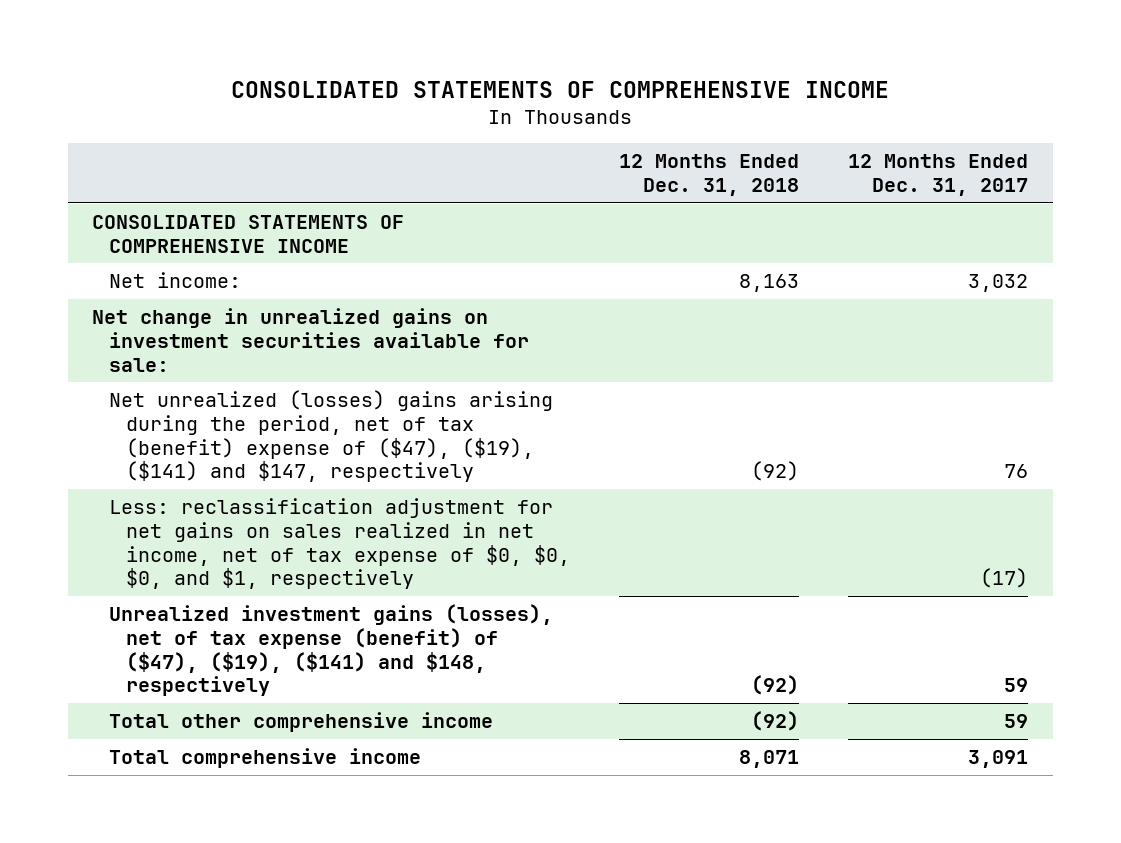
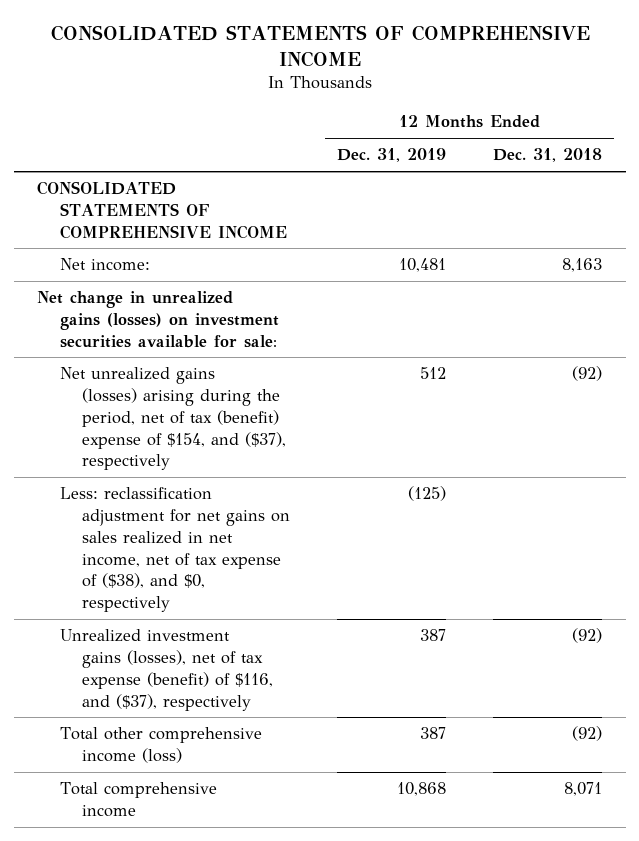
[848,154,1029,197] 12 Months Ended Dec. 31, 2017 -> none
none -> [337,148,447,163] Dec. 31, 2019
[92,307,530,372] Net change in unrealized gains on investment securities available for sale: -> [37,291,279,348] Net change in unrealized gains (losses) on investment securities available for sale:
[109,389,554,483] Net unrealized (losses) gains arising during the period, net of tax (benefit) expense of ($47), ($19), ($141) and $147, respectively -> [59,367,287,471] Net unrealized gains (losses) arising during the period, net of tax (benefit) expense of $154, and ($37), respectively
[109,497,570,590] Less: reclassification adjustment for net gains on sales realized in net income, net of tax expense of $0, $0, $0, and $1, respectively -> [59,487,291,612] Less: reclassification adjustment for net gains on sales realized in net income, net of tax expense of ($38), and $0, respectively
[109,603,554,697] Unrealized investment gains (losses), net of tax expense (benefit) of ($47), ($19), ($141) and $148, respectively -> [59,629,274,711] Unrealized investment gains (losses), net of tax expense (benefit) of $116, and ($37), respectively
[109,711,494,732] Total other comprehensive income -> [59,727,262,764] Total other comprehensive income (loss)

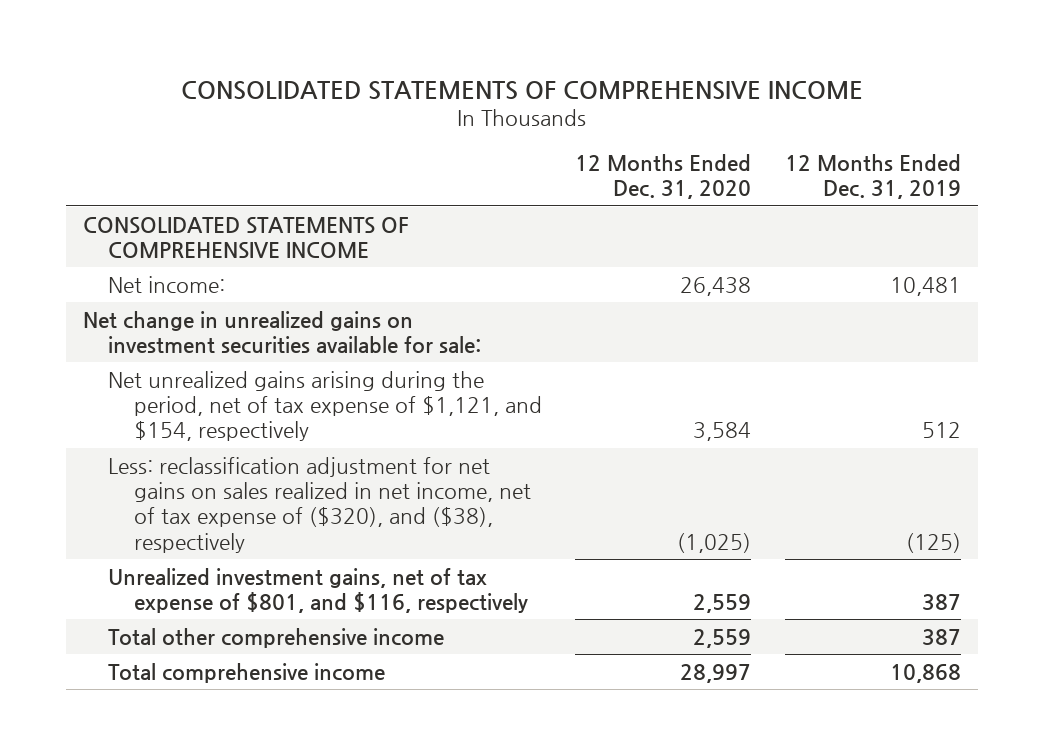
[493,148,603,163] Dec. 31, 2018 -> none
none -> [575,154,752,200] 12 Months Ended Dec. 31, 2020
[37,291,279,348] Net change in unrealized gains (losses) on investment securities available for sale: -> [82,310,482,354] Net change in unrealized gains on investment securities available for sale:
[59,367,287,471] Net unrealized gains (losses) arising during the period, net of tax (benefit) expense of $154, and ($37), respectively -> [108,370,542,442] Net unrealized gains arising during the period, net of tax expense of $1,121, and $154, respectively
[59,487,291,612] Less: reclassification adjustment for net gains on sales realized in net income, net of tax expense of ($38), and $0, respectively -> [108,456,531,553] Less: reclassification adjustment for net gains on sales realized in net income, net of tax expense of ($320), and ($38), respectively
[59,629,274,711] Unrealized investment gains (losses), net of tax expense (benefit) of $116, and ($37), respectively -> [108,567,528,613] Unrealized investment gains, net of tax expense of $801, and $116, respectively
[59,727,262,764] Total other comprehensive income (loss) -> [108,627,445,648] Total other comprehensive income

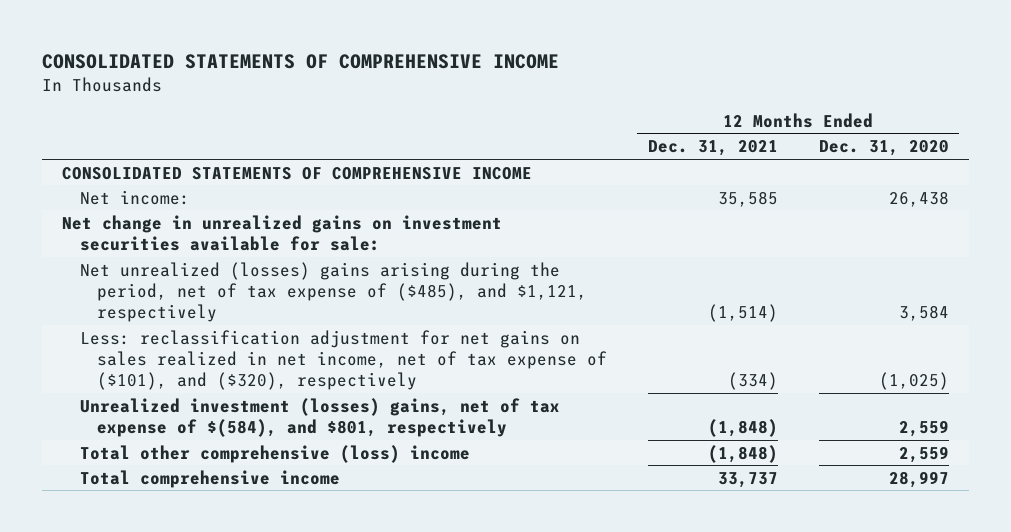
[784,154,961,200] 12 Months Ended Dec. 31, 2019 -> none
none -> [647,140,778,157] Dec. 31, 2021
[108,370,542,442] Net unrealized gains arising during the period, net of tax expense of $1,121, and $154, respectively -> [79,261,587,323] Net unrealized (losses) gains arising during the period, net of tax expense of ($485), and $1,121, respectively
[108,456,531,553] Less: reclassification adjustment for net gains on sales realized in net income, net of tax expense of ($320), and ($38), respectively -> [79,329,607,391] Less: reclassification adjustment for net gains on sales realized in net income, net of tax expense of ($101), and ($320), respectively
[108,567,528,613] Unrealized investment gains, net of tax expense of $801, and $116, respectively -> [79,397,560,437] Unrealized investment (losses) gains, net of tax expense of $(584), and $801, respectively
[108,627,445,648] Total other comprehensive income -> [79,444,470,463] Total other comprehensive (loss) income

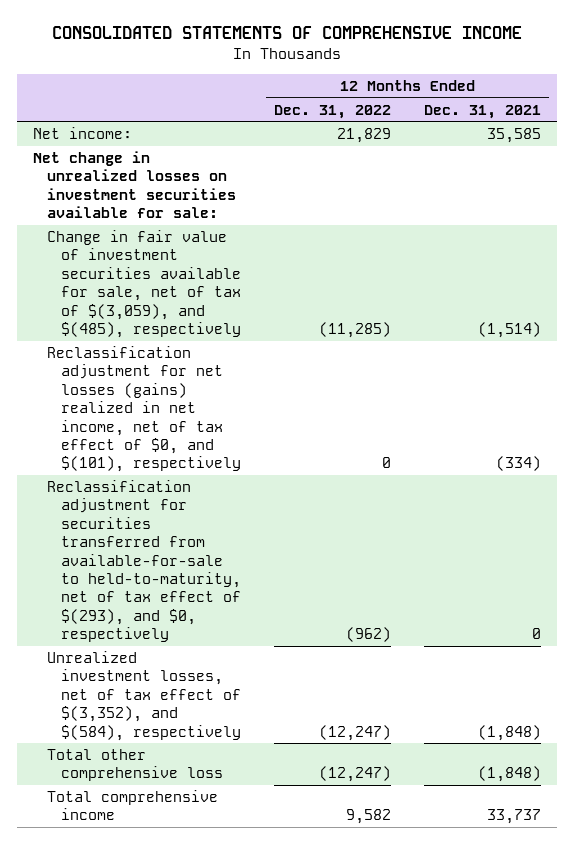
[818,140,949,157] Dec. 31, 2020 -> none
none -> [274,104,392,119] Dec. 31, 2022
[62,166,533,180] CONSOLIDATED STATEMENTS OF COMPREHENSIVE INCOME -> none
[62,214,503,251] Net change in unrealized gains on investment securities available for sale: -> [32,150,237,219] Net change in unrealized losses on investment securities available for sale:
[79,261,587,323] Net unrealized (losses) gains arising during the period, net of tax expense of ($485), and $1,121, respectively -> [47,229,242,338] Change in fair value of investment securities available for sale, net of tax of $(3,059), and $(485), respectively
[79,329,607,391] Less: reclassification adjustment for net gains on sales realized in net income, net of tax expense of ($101), and ($320), respectively -> [47,345,242,473] Reclassification adjustment for net losses (gains) realized in net income, net of tax effect of $0, and $(101), respectively
none -> [47,479,242,643] Reclassification adjustment for securities transferred from available-for-sale to held-to-maturity, net of tax effect of $(293), and $0, respectively
[79,397,560,437] Unrealized investment (losses) gains, net of tax expense of $(584), and $801, respectively -> [47,650,242,741] Unrealized investment losses, net of tax effect of $(3,352), and $(584), respectively
[79,444,470,463] Total other comprehensive (loss) income -> [47,748,224,782] Total other comprehensive loss

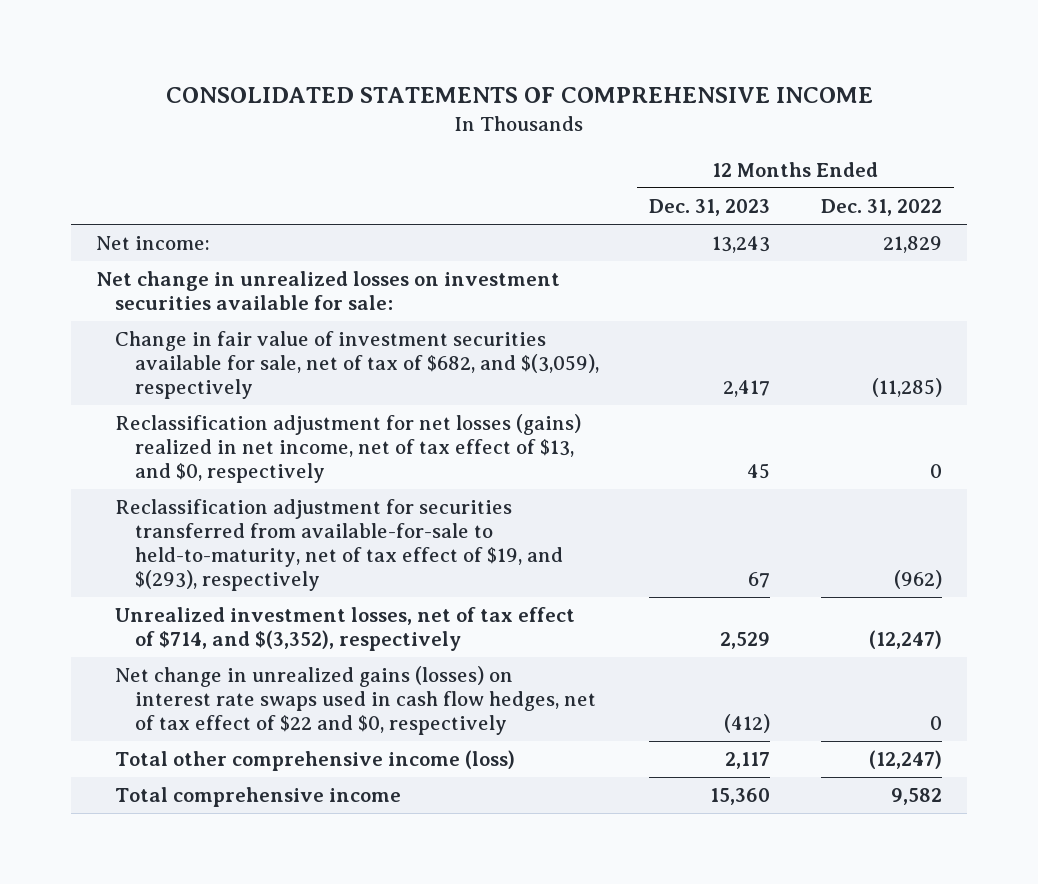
[423,104,541,119] Dec. 31, 2021 -> none
none -> [649,199,771,217] Dec. 31, 2023
[47,229,242,338] Change in fair value of investment securities available for sale, net of tax of $(3,059), and $(485), respectively -> [115,331,599,399] Change in fair value of investment securities available for sale, net of tax of $682, and $(3,059), respectively
[47,345,242,473] Reclassification adjustment for net losses (gains) realized in net income, net of tax effect of $0, and $(101), respectively -> [115,414,582,483] Reclassification adjustment for net losses (gains) realized in net income, net of tax effect of $13, and $0, respectively
[47,479,242,643] Reclassification adjustment for securities transferred from available-for-sale to held-to-maturity, net of tax effect of $(293), and $0, respectively -> [115,499,563,591] Reclassification adjustment for securities transferred from available-for-sale to held-to-maturity, net of tax effect of $19, and $(293), respectively
[47,650,242,741] Unrealized investment losses, net of tax effect of $(3,352), and $(584), respectively -> [115,607,576,652] Unrealized investment losses, net of tax effect of $714, and $(3,352), respectively
none -> [115,666,596,735] Net change in unrealized gains (losses) on interest rate swaps used in cash flow hedges, net of tax effect of $22 and $0, respectively
[47,748,224,782] Total other comprehensive loss -> [115,750,516,772] Total other comprehensive income (loss)

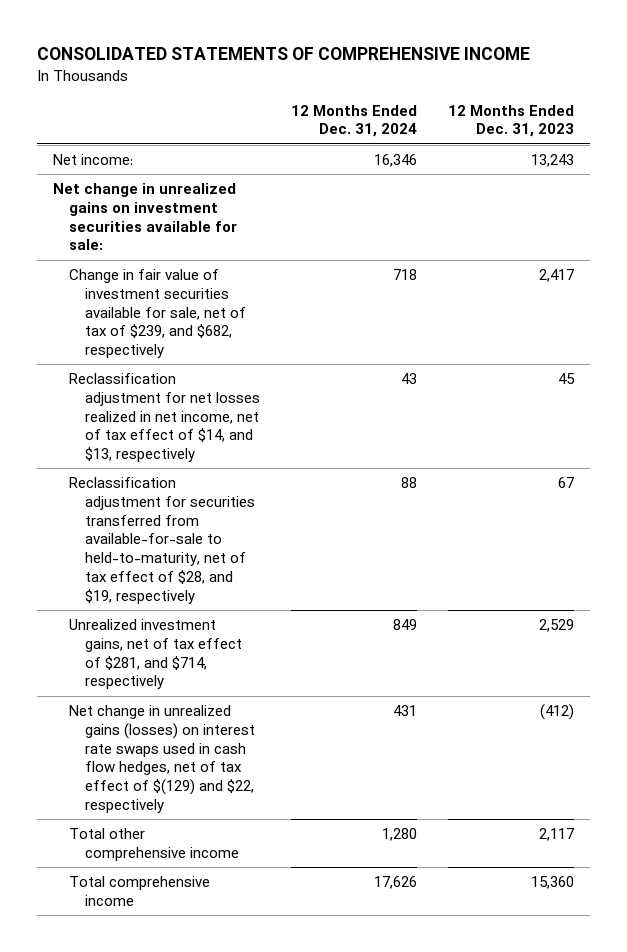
[820,199,942,217] Dec. 31, 2022 -> none
none -> [290,104,417,138] 12 Months Ended Dec. 31, 2024
[96,271,561,311] Net change in unrealized losses on investment securities available for sale: -> [52,182,237,251] Net change in unrealized gains on investment securities available for sale:
[115,331,599,399] Change in fair value of investment securities available for sale, net of tax of $682, and $(3,059), respectively -> [68,268,246,359] Change in fair value of investment securities available for sale, net of tax of $239, and $682, respectively
[115,414,582,483] Reclassification adjustment for net losses (gains) realized in net income, net of tax effect of $13, and $0, respectively -> [68,372,260,463] Reclassification adjustment for net losses realized in net income, net of tax effect of $14, and $13, respectively
[115,499,563,591] Reclassification adjustment for securities transferred from available-for-sale to held-to-maturity, net of tax effect of $19, and $(293), respectively -> [68,476,255,605] Reclassification adjustment for securities transferred from available-for-sale to held-to-maturity, net of tax effect of $28, and $19, respectively
[115,607,576,652] Unrealized investment losses, net of tax effect of $714, and $(3,352), respectively -> [68,618,242,690] Unrealized investment gains, net of tax effect of $281, and $714, respectively
[115,666,596,735] Net change in unrealized gains (losses) on interest rate swaps used in cash flow hedges, net of tax effect of $22 and $0, respectively -> [68,704,255,814] Net change in unrealized gains (losses) on interest rate swaps used in cash flow hedges, net of tax effect of $(129) and $22, respectively
[115,750,516,772] Total other comprehensive income (loss) -> [68,827,239,861] Total other comprehensive income

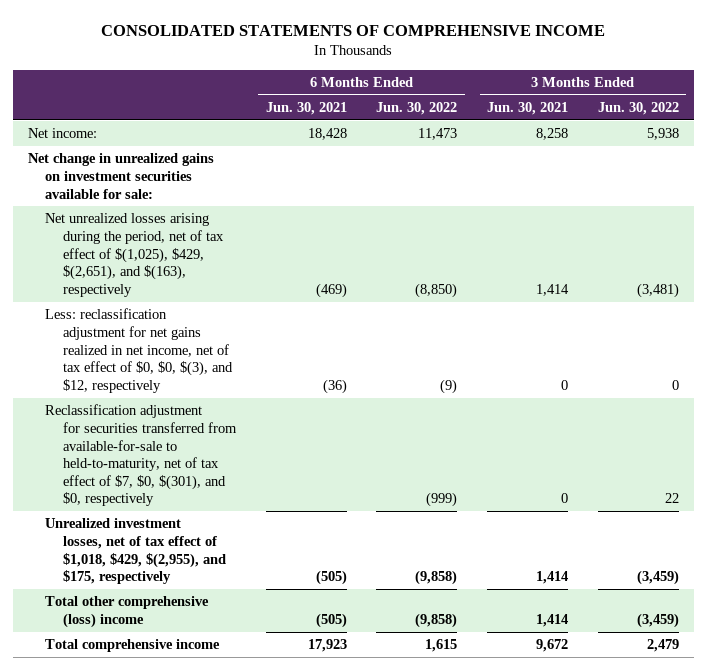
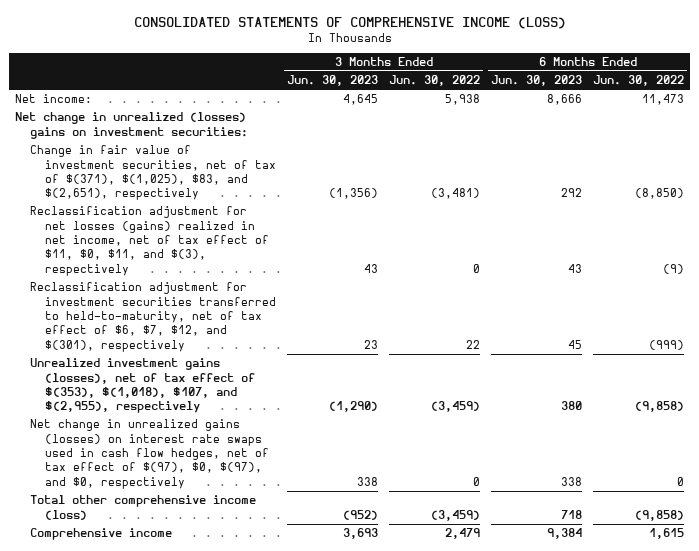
[101,24,606,36] CONSOLIDATED STATEMENTS OF COMPREHENSIVE INCOME -> [133,16,566,29] CONSOLIDATED STATEMENTS OF COMPREHENSIVE INCOME (LOSS)
[265,102,347,116] Jun. 30, 2021 -> none
[487,102,569,116] Jun. 30, 2021 -> none
none -> [287,75,379,87] Jun. 30, 2023
none -> [491,75,583,87] Jun. 30, 2023
[27,153,214,199] Net change in unrealized gains on investment securities available for sale: -> [14,112,248,139] Net change in unrealized (losses) gains on investment securities:
[45,213,224,297] Net unrealized losses arising during the period, net of tax effect of $(1,025), $429, $(2,651), and $(163), respectively -> [29,145,277,201] Change in fair value of investment securities, net of tax of $(371), $(1,025), $83, and $(2,651), respectively
[45,308,233,393] Less: reclassification adjustment for net gains realized in net income, net of tax effect of $0, $0, $(3), and $12, respectively -> [29,206,270,276] Reclassification adjustment for net losses (gains) realized in net income, net of tax effect of $11, $0, $11, and $(3), respectively
[45,404,237,507] Reclassification adjustment for securities transferred from available-for-sale to held-to-maturity, net of tax effect of $7, $0, $(301), and $0, respectively -> [29,282,277,352] Reclassification adjustment for investment securities transferred to held-to-maturity, net of tax effect of $6, $7, $12, and $(301), respectively
[45,518,226,585] Unrealized investment losses, net of tax effect of $1,018, $429, $(2,955), and $175, respectively -> [29,358,256,414] Unrealized investment gains (losses), net of tax effect of $(353), $(1,018), $107, and $(2,955), respectively
none -> [29,419,270,489] Net change in unrealized gains (losses) on interest rate swaps used in cash flow hedges, net of tax effect of $(97), $0, $(97), and $0, respectively
[45,596,210,628] Total other comprehensive (loss) income -> [29,495,256,520] Total other comprehensive income (loss)
[45,639,221,653] Total comprehensive income -> [29,528,172,541] Comprehensive income

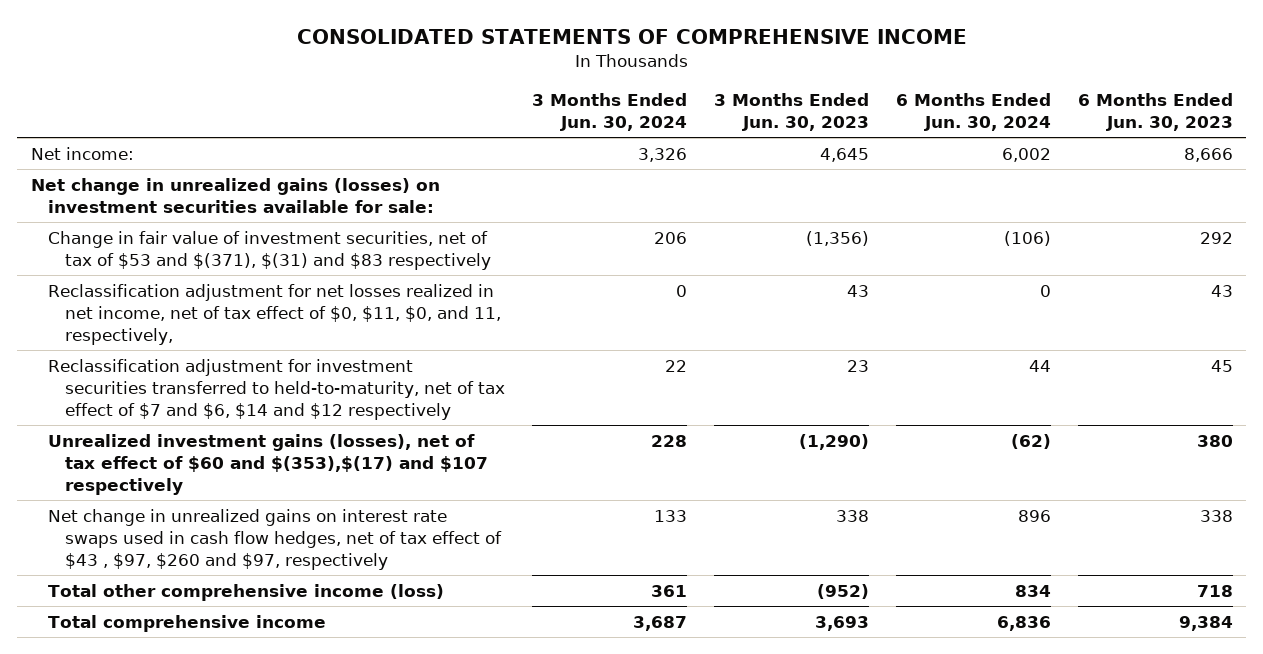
[133,16,566,29] CONSOLIDATED STATEMENTS OF COMPREHENSIVE INCOME (LOSS) -> [296,28,967,44] CONSOLIDATED STATEMENTS OF COMPREHENSIVE INCOME
[389,75,481,87] Jun. 30, 2022 -> none
[593,75,685,87] Jun. 30, 2022 -> none
none -> [531,92,687,131] 3 Months Ended Jun. 30, 2024
none -> [895,92,1051,131] 6 Months Ended Jun. 30, 2024
[14,112,248,139] Net change in unrealized (losses) gains on investment securities: -> [30,177,440,213] Net change in unrealized gains (losses) on investment securities available for sale:
[29,145,277,201] Change in fair value of investment securities, net of tax of $(371), $(1,025), $83, and $(2,651), respectively -> [47,230,491,270] Change in fair value of investment securities, net of tax of $53 and $(371), $(31) and $83 respectively
[29,206,270,276] Reclassification adjustment for net losses (gains) realized in net income, net of tax effect of $11, $0, $11, and $(3), respectively -> [47,283,501,345] Reclassification adjustment for net losses realized in net income, net of tax effect of $0, $11, $0, and 11, respectively,
[29,282,277,352] Reclassification adjustment for investment securities transferred to held-to-maturity, net of tax effect of $6, $7, $12, and $(301), respectively -> [47,358,505,420] Reclassification adjustment for investment securities transferred to held-to-maturity, net of tax effect of $7 and $6, $14 and $12 respectively
[29,358,256,414] Unrealized investment gains (losses), net of tax effect of $(353), $(1,018), $107, and $(2,955), respectively -> [47,433,488,495] Unrealized investment gains (losses), net of tax effect of $60 and $(353),$(17) and $107 respectively
[29,419,270,489] Net change in unrealized gains (losses) on interest rate swaps used in cash flow hedges, net of tax effect of $(97), $0, $(97), and $0, respectively -> [47,508,502,570] Net change in unrealized gains on interest rate swaps used in cash flow hedges, net of tax effect of $43 , $97, $260 and $97, respectively
[29,528,172,541] Comprehensive income -> [47,614,326,632] Total comprehensive income

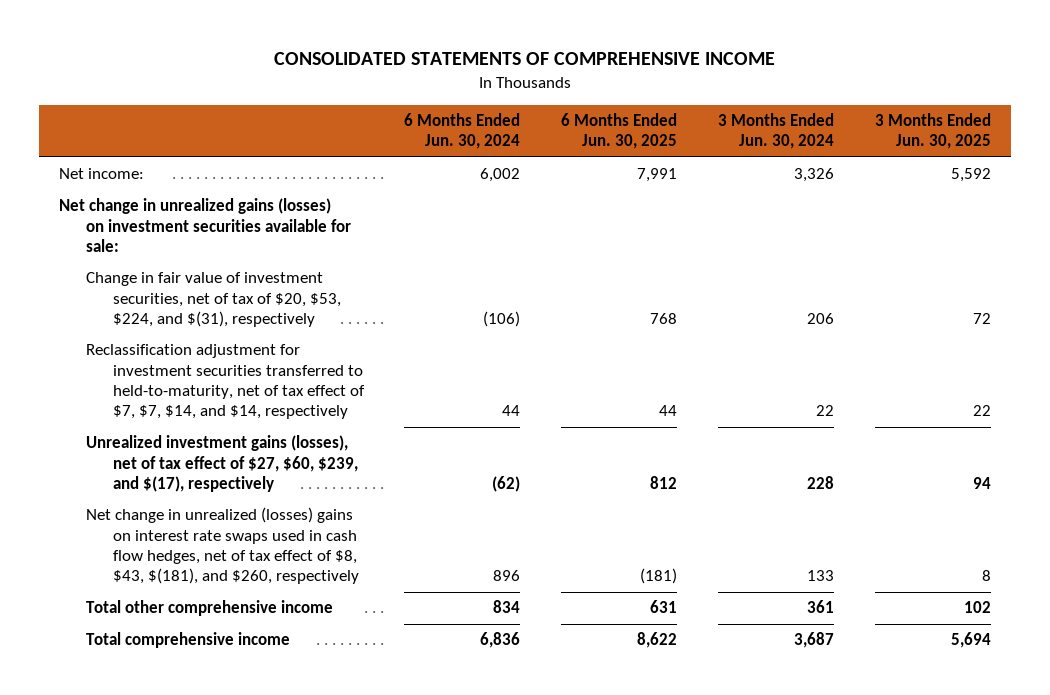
[713,92,869,131] 3 Months Ended Jun. 30, 2023 -> none
[1077,92,1233,131] 6 Months Ended Jun. 30, 2023 -> none
none -> [561,112,678,150] 6 Months Ended Jun. 30, 2025
none -> [874,112,991,150] 3 Months Ended Jun. 30, 2025
[47,283,501,345] Reclassification adjustment for net losses realized in net income, net of tax effect of $0, $11, $0, and 11, respectively, -> none
[47,230,491,270] Change in fair value of investment securities, net of tax of $53 and $(371), $(31) and $83 respectively -> [86,272,341,327] Change in fair value of investment securities, net of tax of $20, $53, $224, and $(31), respectively
[47,358,505,420] Reclassification adjustment for investment securities transferred to held-to-maturity, net of tax effect of $7 and $6, $14 and $12 respectively -> [86,344,365,420] Reclassification adjustment for investment securities transferred to held-to-maturity, net of tax effect of $7, $7, $14, and $14, respectively
[47,433,488,495] Unrealized investment gains (losses), net of tax effect of $60 and $(353),$(17) and $107 respectively -> [86,435,358,492] Unrealized investment gains (losses), net of tax effect of $27, $60, $239, and $(17), respectively
[47,508,502,570] Net change in unrealized gains on interest rate swaps used in cash flow hedges, net of tax effect of $43 , $97, $260 and $97, respectively -> [86,507,359,585] Net change in unrealized (losses) gains on interest rate swaps used in cash flow hedges, net of tax effect of $8, $43, $(181), and $260, respectively
[47,583,444,601] Total other comprehensive income (loss) -> [86,600,334,617] Total other comprehensive income

